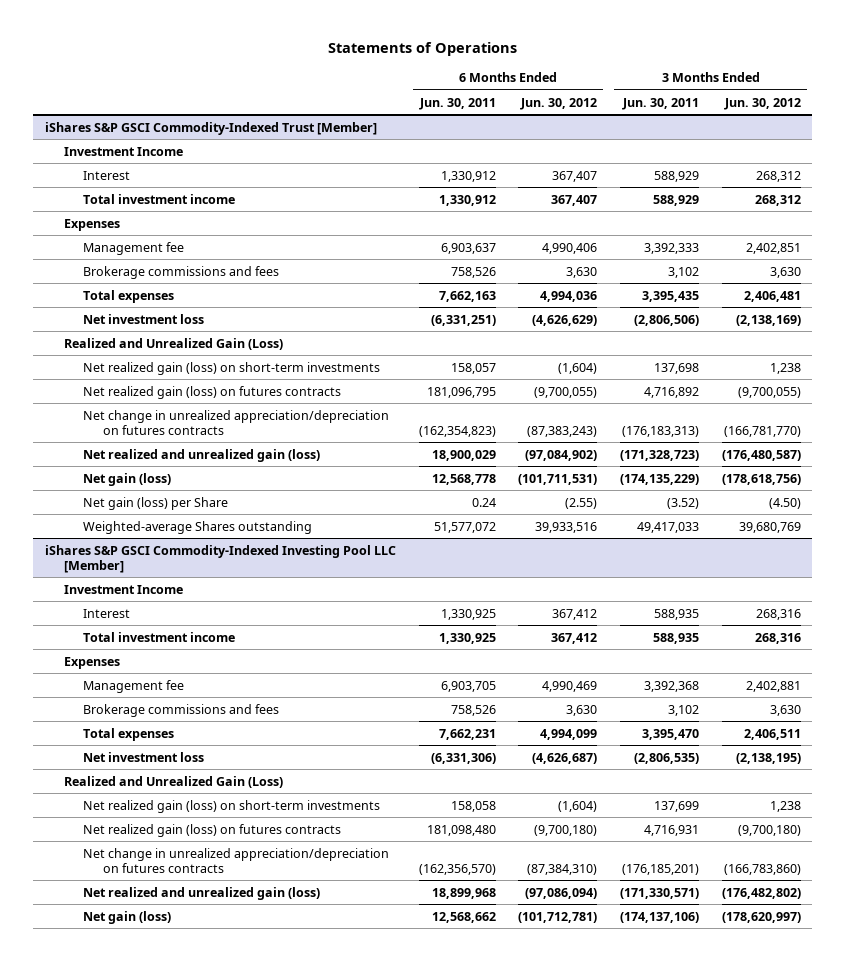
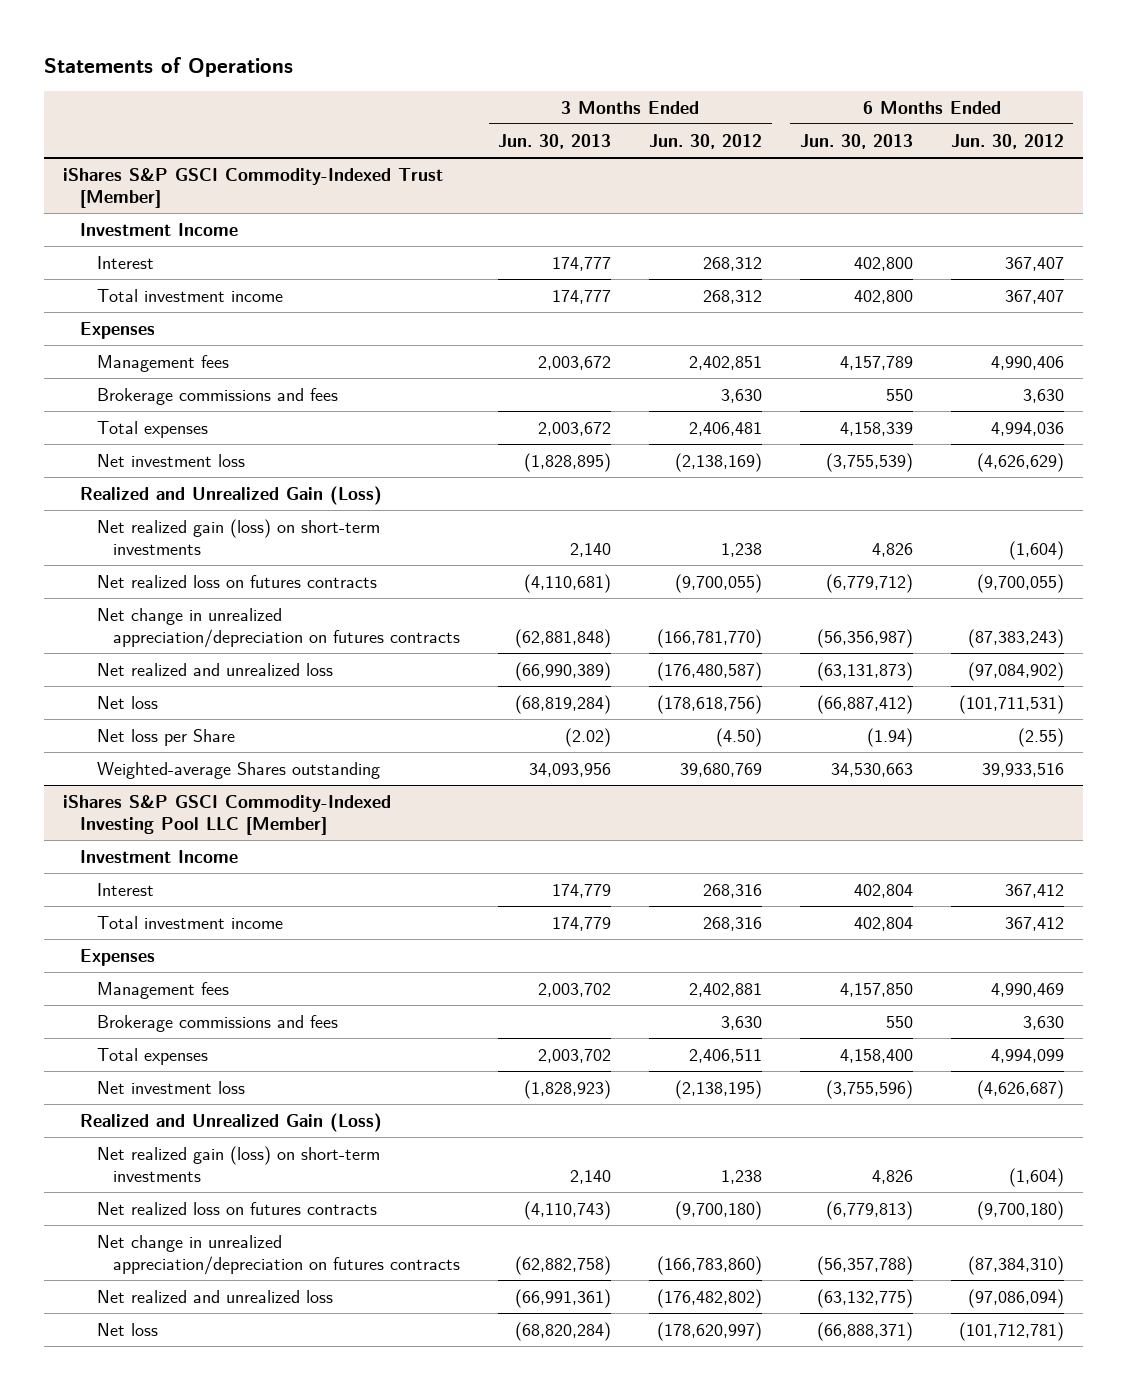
[418,97,496,110] Jun. 30, 2011 -> none
[622,97,700,110] Jun. 30, 2011 -> none
none -> [498,134,612,150] Jun. 30, 2013
none -> [799,134,913,150] Jun. 30, 2013
[83,241,185,255] Management fee -> [96,355,229,373] Management fees
[83,385,342,399] Net realized gain (loss) on futures contracts -> [96,575,377,589] Net realized loss on futures contracts
[83,448,321,462] Net realized and unrealized gain (loss) -> [96,663,333,677] Net realized and unrealized loss
[83,472,172,486] Net gain (loss) -> [96,696,158,710] Net loss
[83,496,229,510] Net gain (loss) per Share -> [96,729,235,747] Net loss per Share
[83,679,185,693] Management fee -> [96,982,229,1000] Management fees
[83,823,342,837] Net realized gain (loss) on futures contracts -> [96,1202,377,1216] Net realized loss on futures contracts
[83,886,321,900] Net realized and unrealized gain (loss) -> [96,1290,333,1304] Net realized and unrealized loss
[83,910,172,924] Net gain (loss) -> [96,1323,158,1337] Net loss

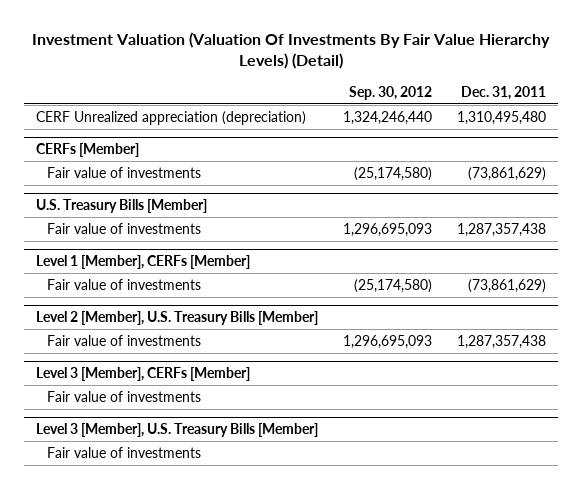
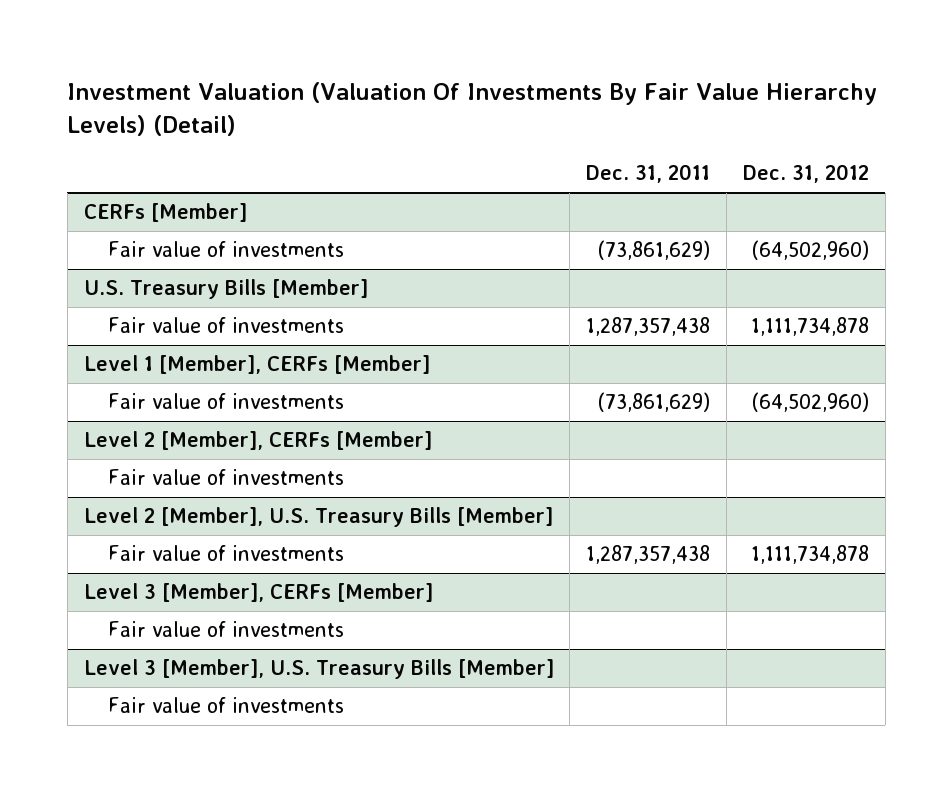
[348,85,432,100] Sep. 30, 2012 -> none
none -> [742,164,869,184] Dec. 31, 2012
[36,110,307,125] CERF Unrealized appreciation (depreciation) -> none
none -> [83,430,432,450] Level 2 [Member], CERFs [Member]
none -> [108,468,345,485] Fair value of investments

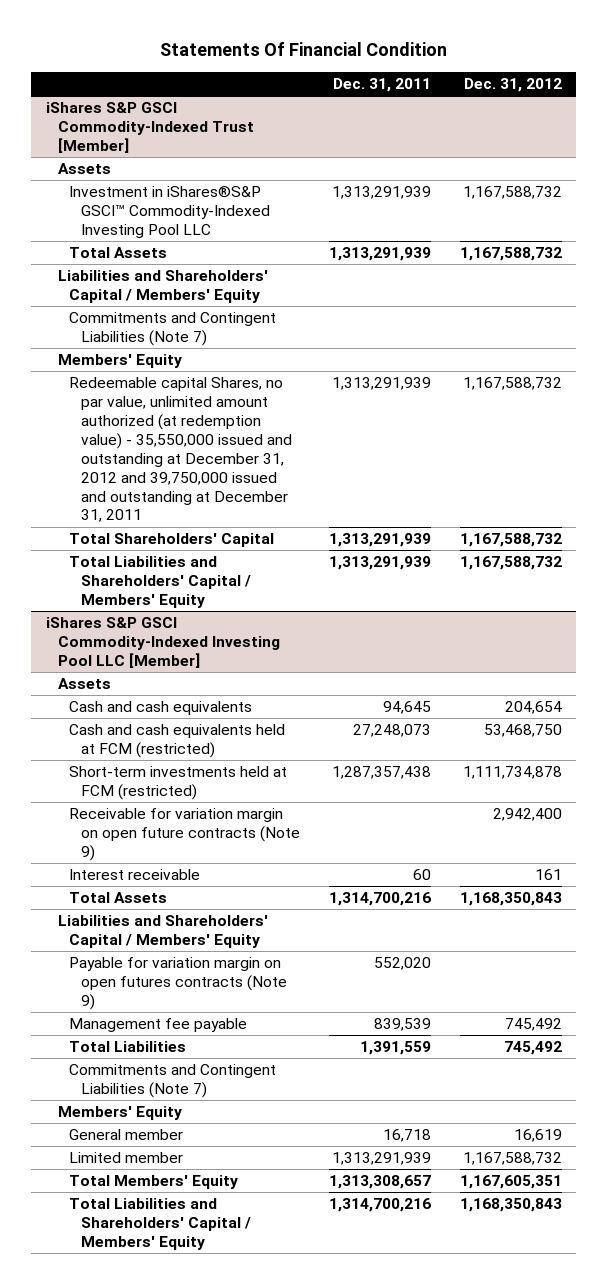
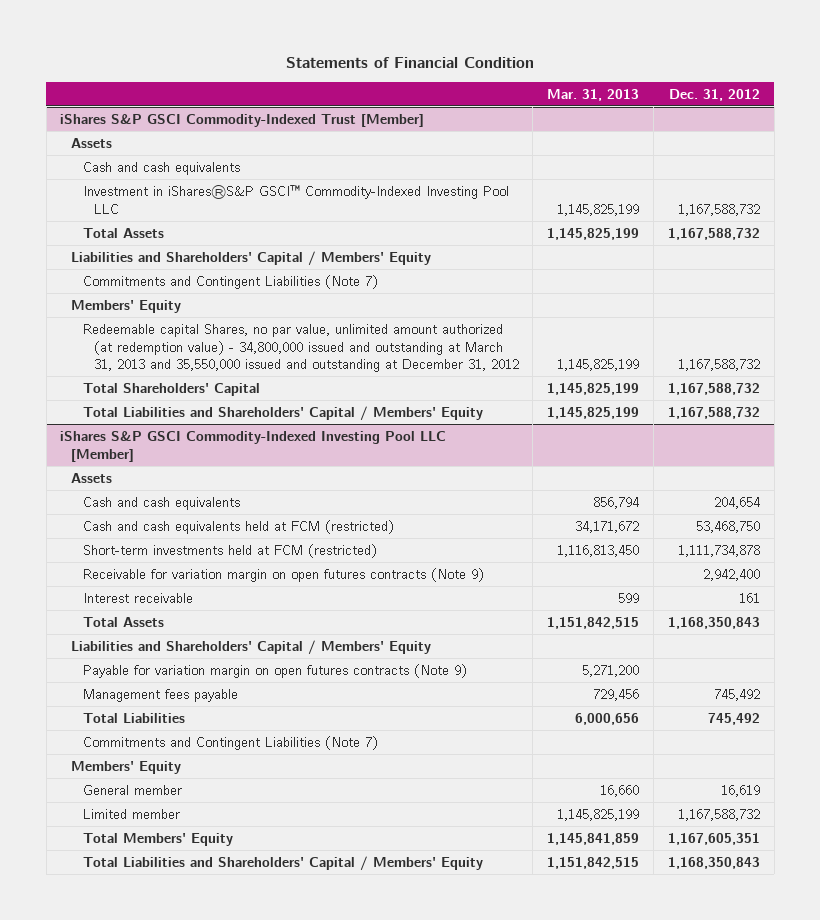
[159,41,447,56] Statements Of Financial Condition -> [286,56,535,68] Statements of Financial Condition
[332,77,431,92] Dec. 31, 2011 -> none
none -> [547,88,640,101] Mar. 31, 2013
none -> [82,161,240,175] Cash and cash equivalents
[69,377,292,523] Redeemable capital Shares, no par value, unlimited amount authorized (at redemption value) - 35,550,000 issued and outstanding at December 31, 2012 and 39,750,000 issued and outstanding at December 31, 2011 -> [82,323,519,373] Redeemable capital Shares, no par value, unlimited amount authorized (at redemption value) - 34,800,000 issued and outstanding at March 31, 2013 and 35,550,000 issued and outstanding at December 31, 2012
[69,808,300,862] Receivable for variation margin on open future contracts (Note 9) -> [82,567,484,582] Receivable for variation margin on open futures contracts (Note 9)
[69,1018,248,1033] Management fee payable -> [82,688,238,702] Management fees payable

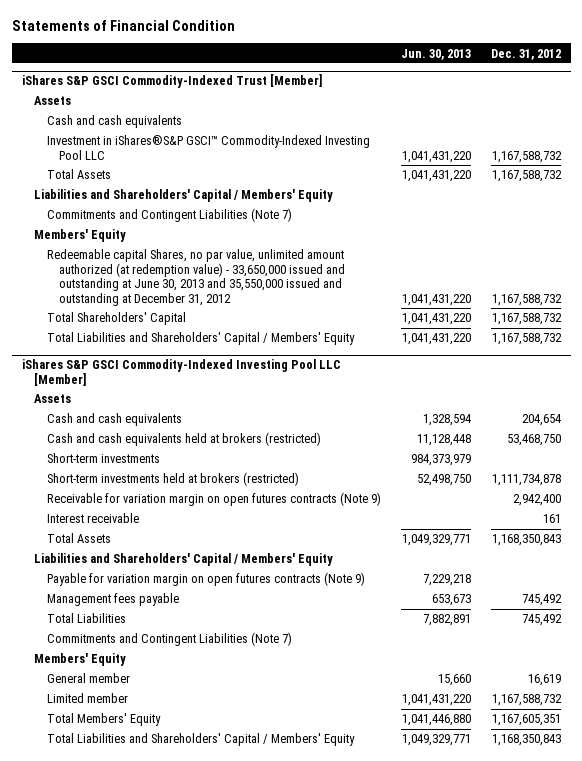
[547,88,640,101] Mar. 31, 2013 -> none
none -> [400,48,471,60] Jun. 30, 2013
[82,323,519,373] Redeemable capital Shares, no par value, unlimited amount authorized (at redemption value) - 34,800,000 issued and outstanding at March 31, 2013 and 35,550,000 issued and outstanding at December 31, 2012 -> [46,249,346,306] Redeemable capital Shares, no par value, unlimited amount authorized (at redemption value) - 33,650,000 issued and outstanding at June 30, 2013 and 35,550,000 issued and outstanding at December 31, 2012
[82,519,394,534] Cash and cash equivalents held at FCM (restricted) -> [46,432,321,447] Cash and cash equivalents held at brokers (restricted)
none -> [46,453,160,464] Short-term investments
[82,543,377,558] Short-term investments held at FCM (restricted) -> [46,472,299,487] Short-term investments held at brokers (restricted)

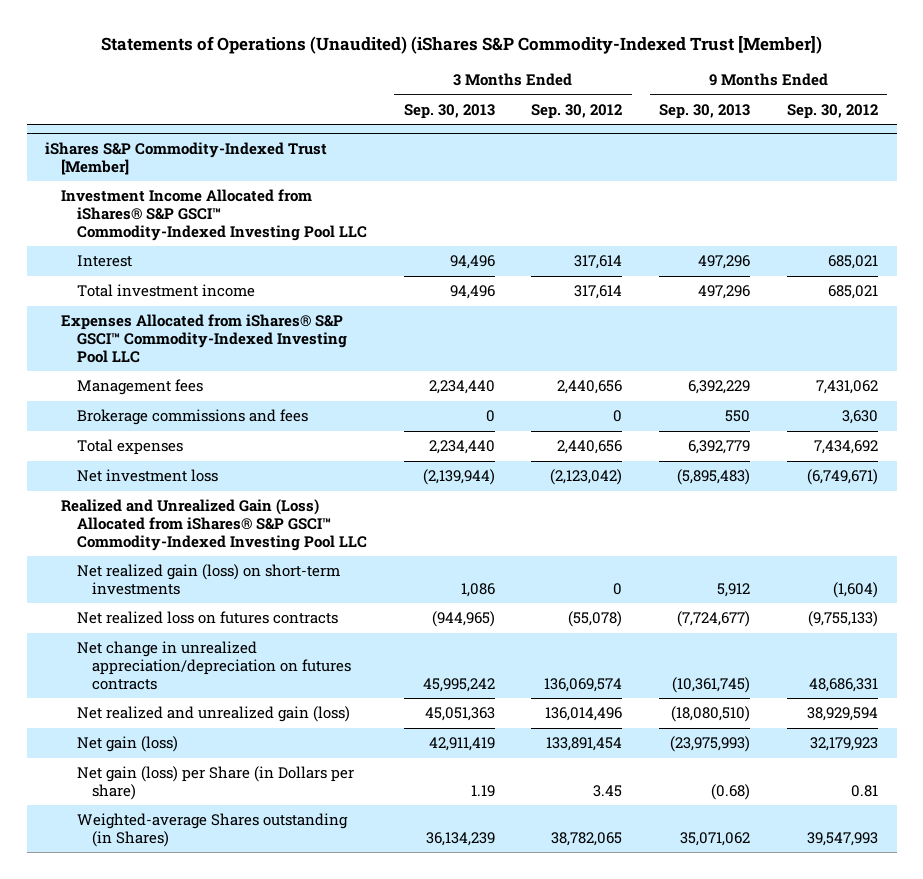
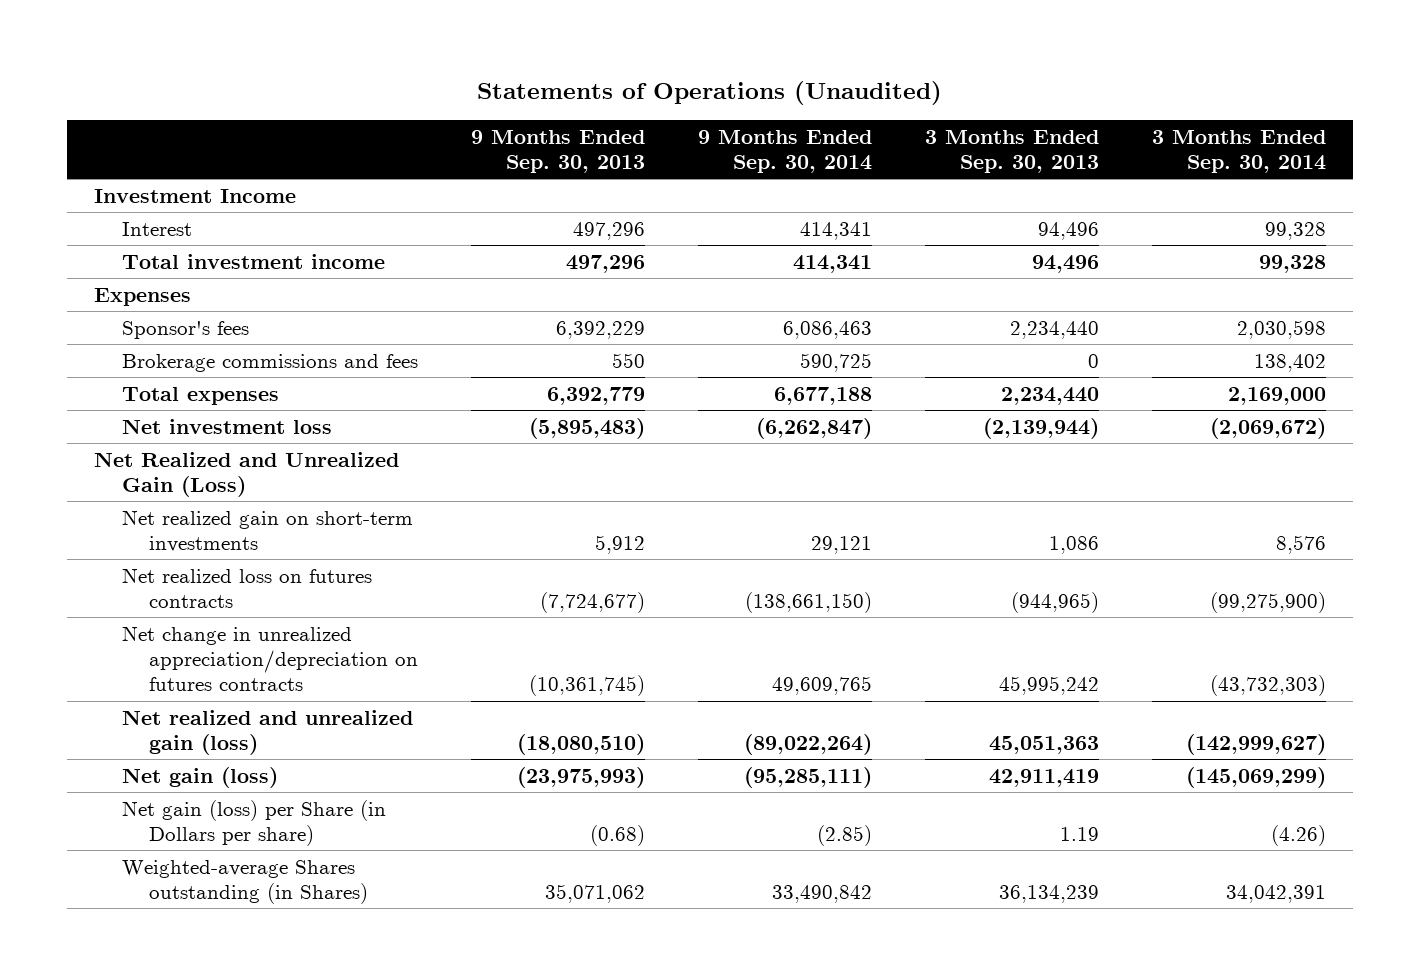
[100,35,822,55] Statements of Operations (Unaudited) (iShares S&P Commodity-Indexed Trust [Member]) -> [477,81,943,106] Statements of Operations (Unaudited)
[531,103,623,119] Sep. 30, 2012 -> none
[787,103,879,119] Sep. 30, 2012 -> none
none -> [698,129,873,173] 9 Months Ended Sep. 30, 2014
none -> [1152,129,1327,173] 3 Months Ended Sep. 30, 2014
[45,142,328,175] iShares S&P Commodity-Indexed Trust [Member] -> none
[61,189,367,241] Investment Income Allocated from iShares® S&P GSCI™ Commodity-Indexed Investing Pool LLC -> none
none -> [93,188,296,203] Investment Income
[61,314,347,363] Expenses Allocated from iShares® S&P GSCI™ Commodity-Indexed Investing Pool LLC -> none
none -> [93,287,191,306] Expenses
[76,379,203,396] Management fees -> [121,320,249,339] Sponsor's fees
[61,499,367,551] Realized and Unrealized Gain (Loss) Allocated from iShares® S&P GSCI™ Commodity-Indexed Investing Pool LLC -> none
none -> [93,451,399,497] Net Realized and Unrealized Gain (Loss)
[76,564,340,595] Net realized gain (loss) on short-term investments -> [121,509,413,552] Net realized gain on short-term investments

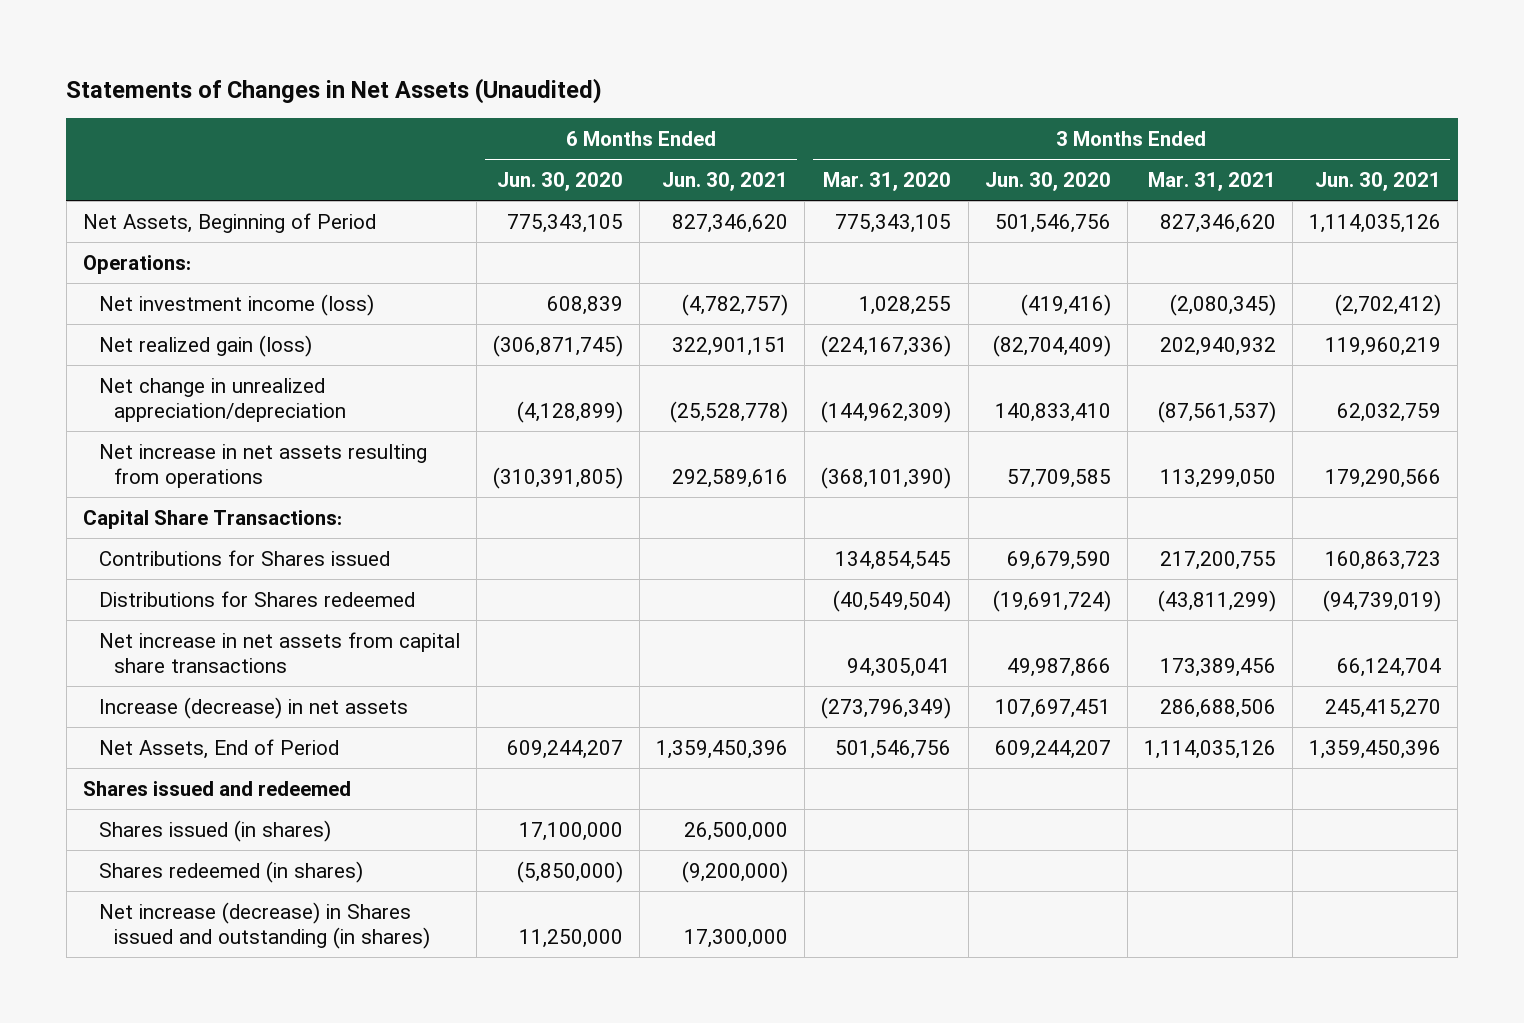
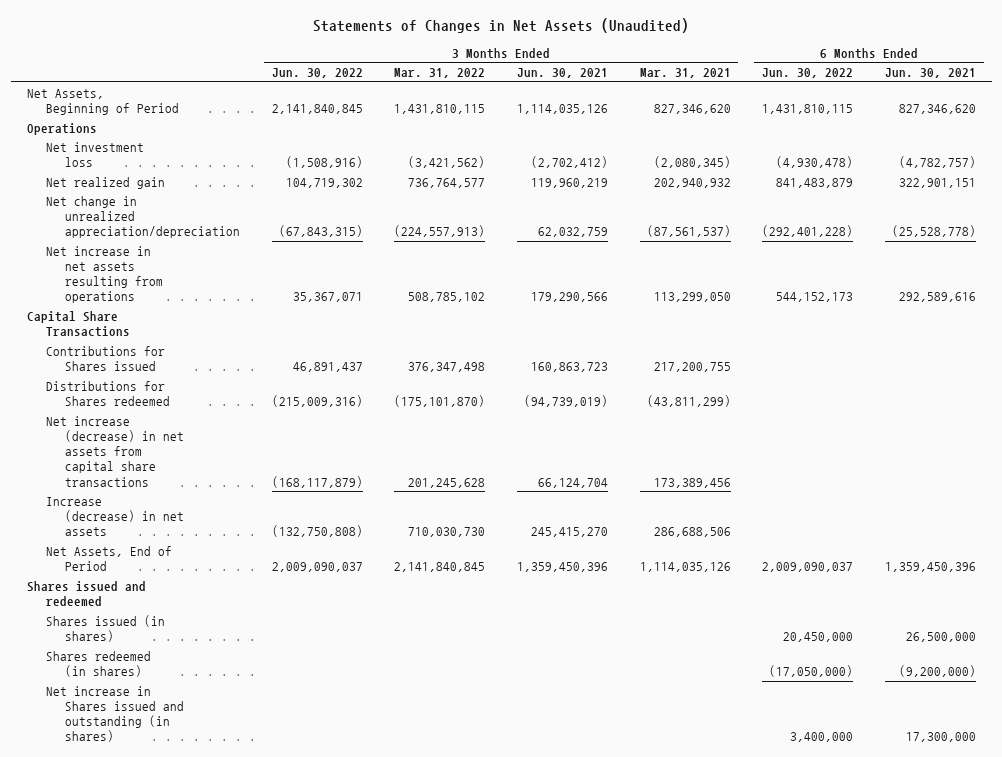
[496,171,623,191] Jun. 30, 2020 -> none
[823,171,952,191] Mar. 31, 2020 -> none
[984,171,1111,191] Jun. 30, 2020 -> none
none -> [271,68,363,79] Jun. 30, 2022
none -> [394,68,486,79] Mar. 31, 2022
none -> [762,68,854,79] Jun. 30, 2022
[82,254,191,274] Operations: -> [26,122,97,135] Operations
[98,293,374,316] Net investment income (loss) -> [45,141,144,167] Net investment loss
[98,334,312,357] Net realized gain (loss) -> [45,176,165,189] Net realized gain
[82,509,342,529] Capital Share Transactions: -> [26,310,130,337] Capital Share Transactions
[98,631,460,674] Net increase in net assets from capital share transactions -> [45,415,184,487] Net increase (decrease) in net assets from capital share transactions
[98,901,431,950] Net increase (decrease) in Shares issued and outstanding (in shares) -> [45,685,184,743] Net increase in Shares issued and outstanding (in shares)

